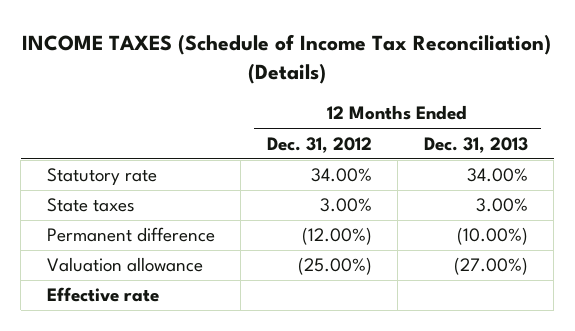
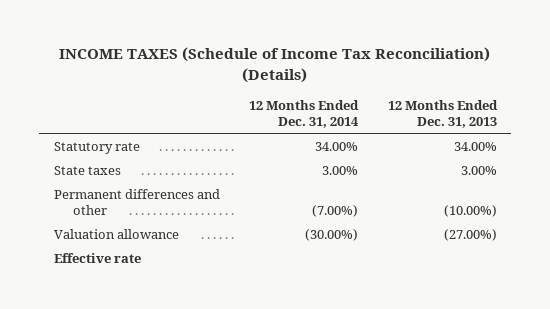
[266,136,372,153] Dec. 31, 2012 -> none
none -> [249,99,360,129] 12 Months Ended Dec. 31, 2014
[46,227,215,243] Permanent difference -> [53,188,220,215] Permanent differences and other

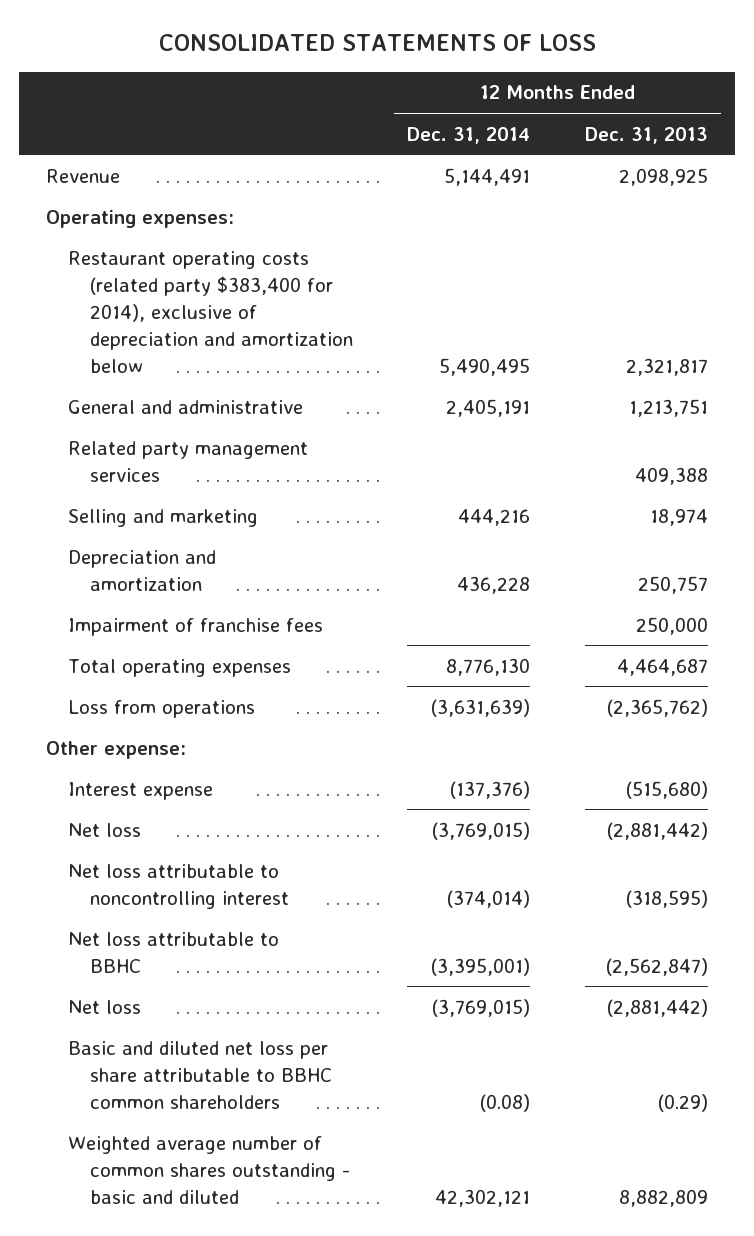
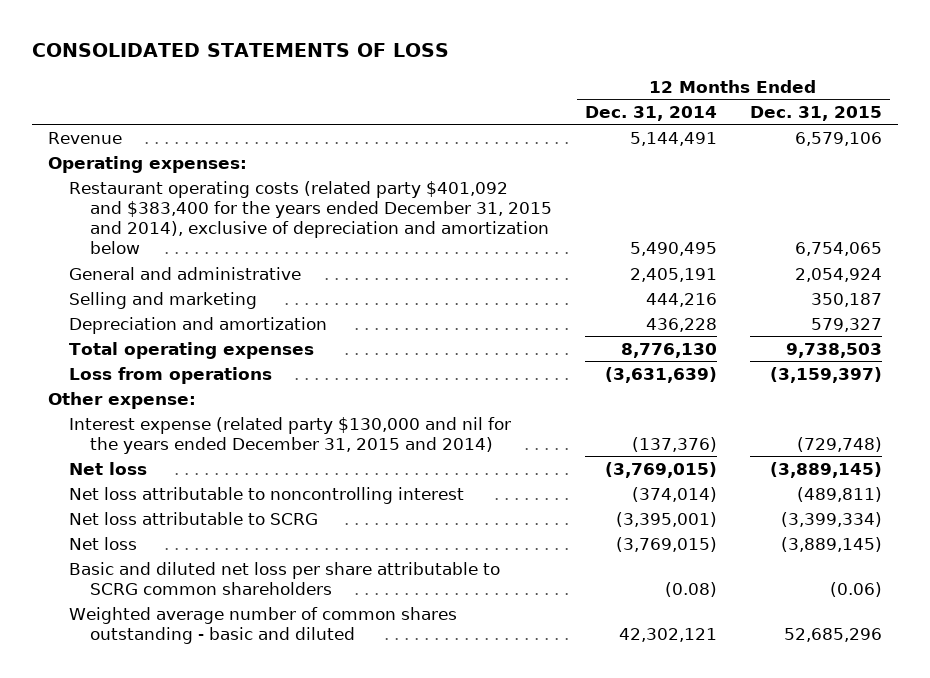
[584,126,708,144] Dec. 31, 2013 -> none
none -> [749,105,882,121] Dec. 31, 2015
[67,250,353,373] Restaurant operating costs (related party $383,400 for 2014), exclusive of depreciation and amortization below -> [69,180,553,255] Restaurant operating costs (related party $401,092 and $383,400 for the years ended December 31, 2015 and 2014), exclusive of depreciation and amortization below
[67,440,308,482] Related party management services -> none
[67,617,323,636] Impairment of franchise fees -> none
[67,781,213,800] Interest expense -> [69,416,512,454] Interest expense (related party $130,000 and nil for the years ended December 31, 2015 and 2014)
[67,931,279,973] Net loss attributable to BBHC -> [69,511,319,525] Net loss attributable to SCRG
[67,1040,332,1109] Basic and diluted net loss per share attributable to BBHC common shareholders -> [69,561,501,595] Basic and diluted net loss per share attributable to SCRG common shareholders

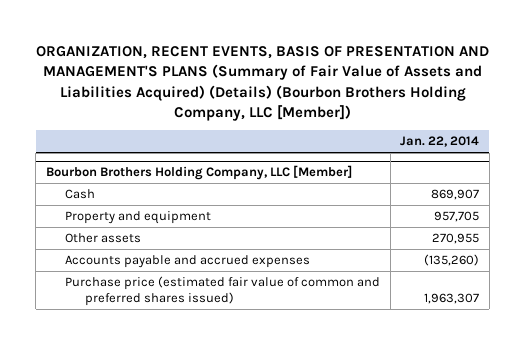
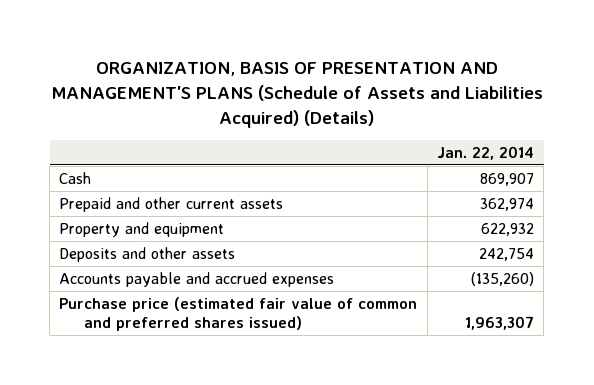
[35,46,489,122] ORGANIZATION, RECENT EVENTS, BASIS OF PRESENTATION AND MANAGEMENT'S PLANS (Summary of Fair Value of Assets and Liabilities Acquired) (Details) (Bourbon Brothers Holding Company, LLC [Member]) -> [50,62,543,129] ORGANIZATION, BASIS OF PRESENTATION AND MANAGEMENT'S PLANS (Schedule of Assets and Liabilities Acquired) (Details)
[45,165,352,181] Bourbon Brothers Holding Company, LLC [Member] -> none
none -> [59,196,284,212] Prepaid and other current assets
[434,211,480,223] 957,705 -> [481,222,535,236] 622,932
[65,233,142,244] Other assets -> [59,246,236,262] Deposits and other assets
[432,233,480,245] 270,955 -> [479,247,535,261] 242,754

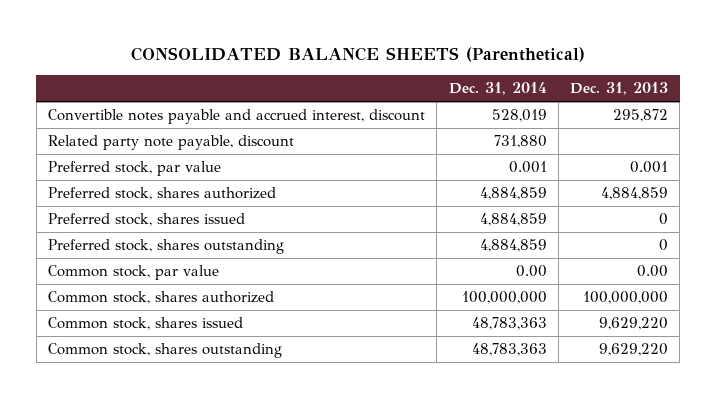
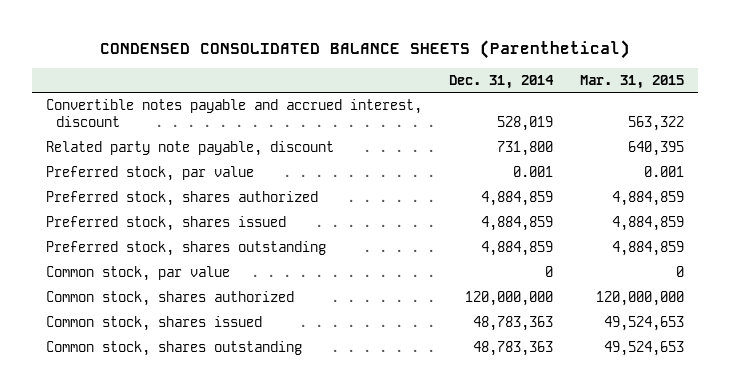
[131,46,586,62] CONSOLIDATED BALANCE SHEETS (Parenthetical) -> [99,39,630,59] CONDENSED CONSOLIDATED BALANCE SHEETS (Parenthetical)
[570,82,669,96] Dec. 31, 2013 -> none
none -> [579,74,684,89] Mar. 31, 2015
[493,135,547,149] 731,880 -> [496,141,553,157] 731,800
[515,265,547,278] 0.00 -> [544,266,553,278] 0
[461,291,547,305] 100,000,000 -> [464,291,553,307] 120,000,000

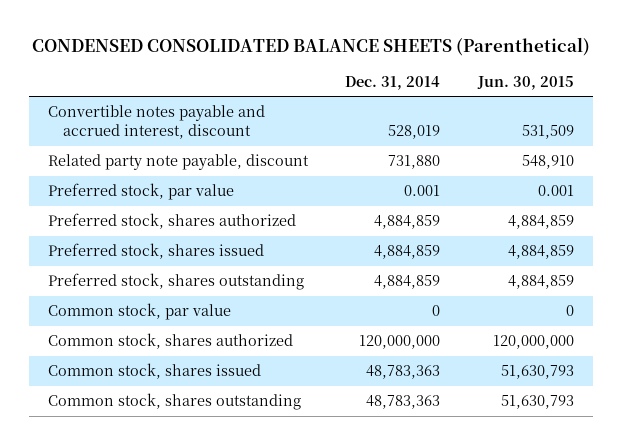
[579,74,684,89] Mar. 31, 2015 -> none
none -> [476,75,574,90] Jun. 30, 2015
[496,141,553,157] 731,800 -> [388,155,441,170] 731,880

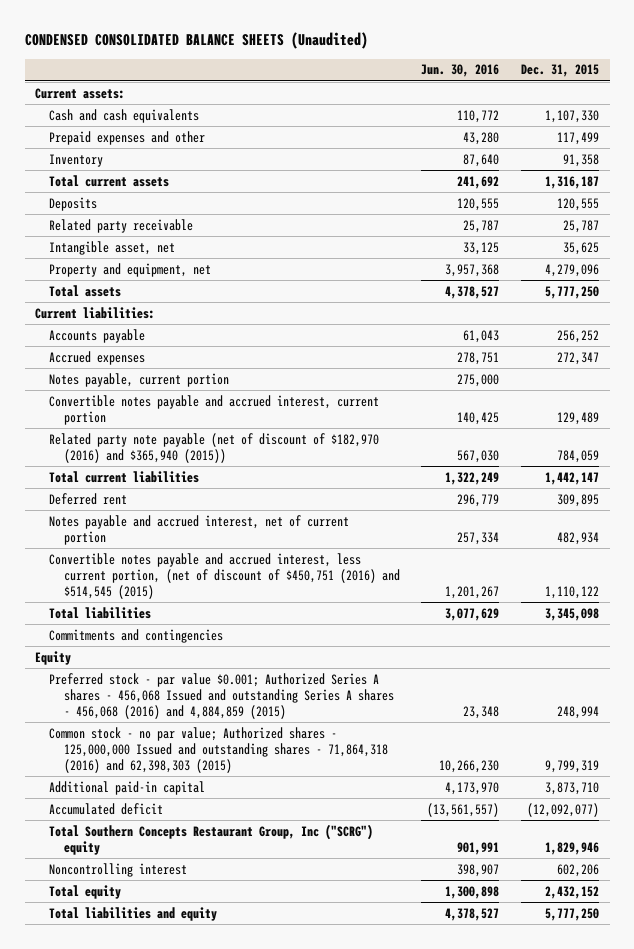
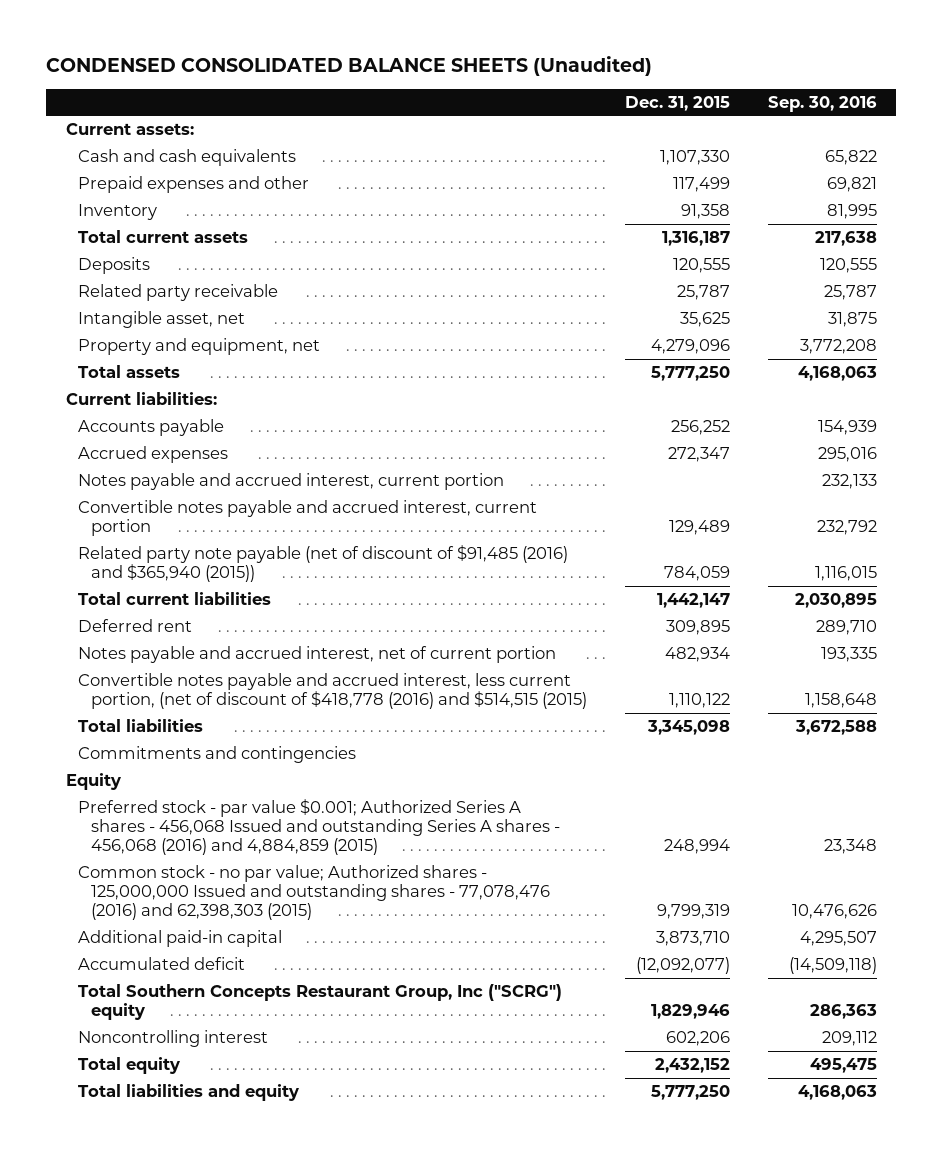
[421,64,500,78] Jun. 30, 2016 -> none
none -> [768,95,878,112] Sep. 30, 2016
[49,372,230,387] Notes payable, current portion -> [78,473,505,491] Notes payable and accrued interest, current portion
[49,432,380,463] Related party note payable (net of discount of $182,970 (2016) and $365,940 (2015)) -> [78,545,569,583] Related party note payable (net of discount of $91,485 (2016) and $365,940 (2015))
[49,552,400,599] Convertible notes payable and accrued interest, less current portion, (net of discount of $450,751 (2016) and $514,545 (2015) -> [78,673,587,710] Convertible notes payable and accrued interest, less current portion, (net of discount of $418,778 (2016) and $514,515 (2015)
[49,726,388,773] Common stock - no par value; Authorized shares - 125,000,000 Issued and outstanding shares - 71,864,318 (2016) and 62,398,303 (2015) -> [78,865,550,921] Common stock - no par value; Authorized shares - 125,000,000 Issued and outstanding shares - 77,078,476 (2016) and 62,398,303 (2015)

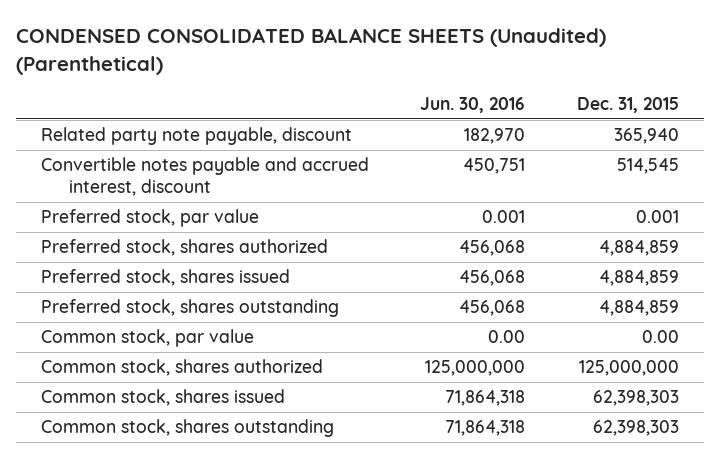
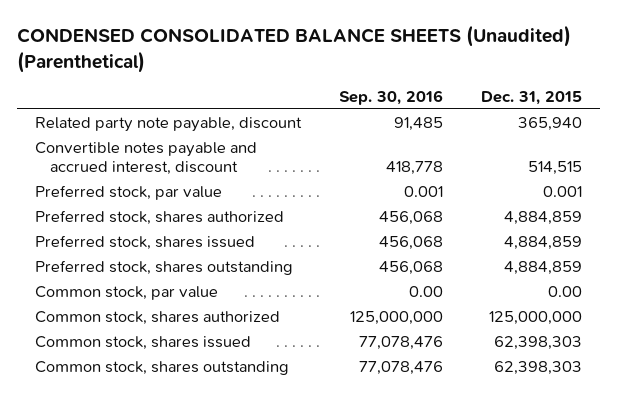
[420,96,526,113] Jun. 30, 2016 -> none
none -> [339,90,444,106] Sep. 30, 2016
[616,158,679,175] 514,545 -> [527,161,582,176] 514,515

